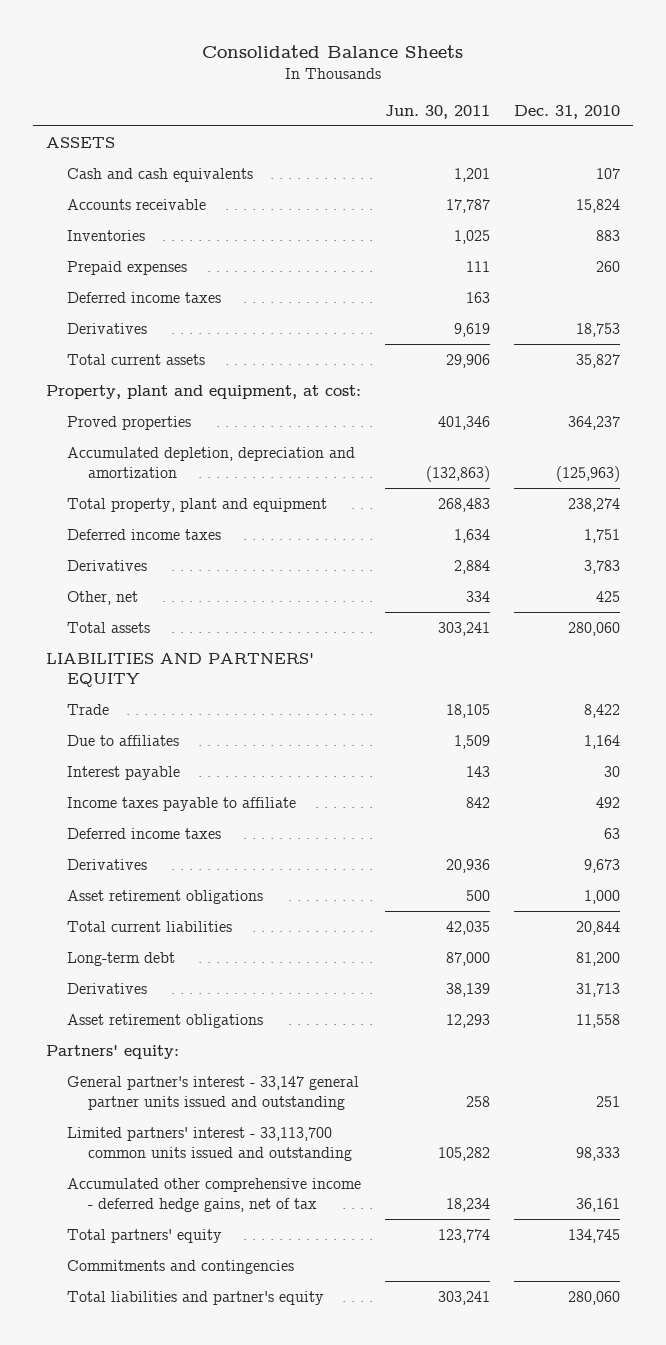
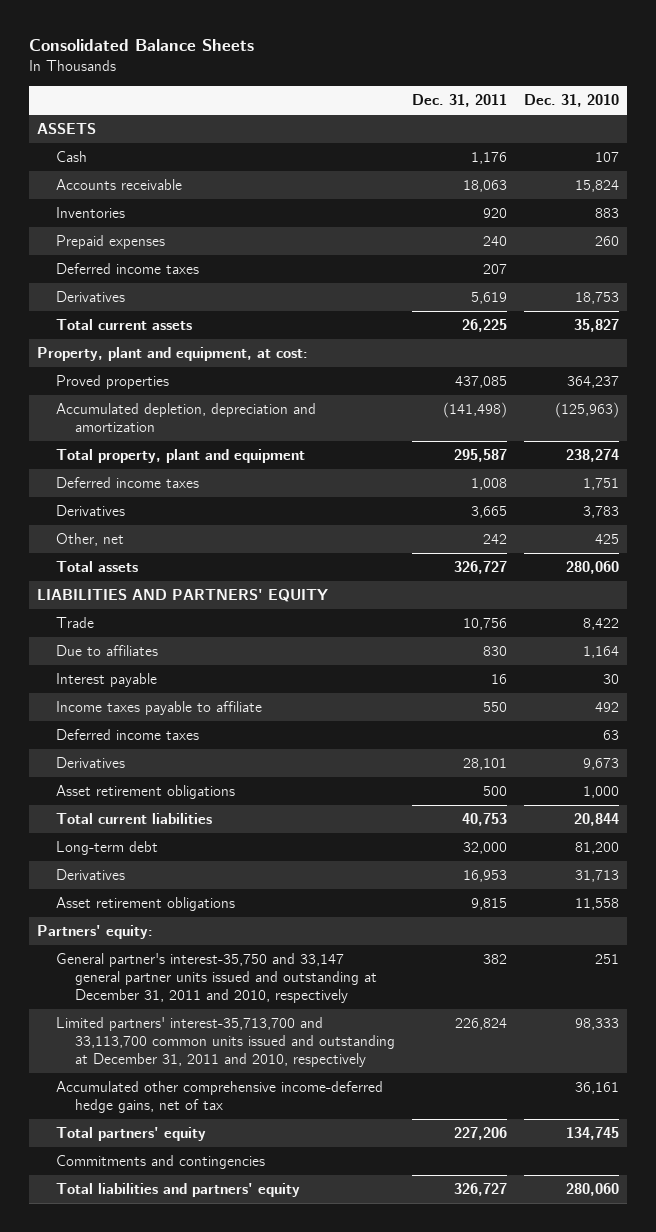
[385,104,491,119] Jun. 30, 2011 -> none
none -> [411,94,507,108] Dec. 31, 2011
[66,167,253,182] Cash and cash equivalents -> [55,151,87,163] Cash
[66,1075,359,1110] General partner's interest - 33,147 general partner units issued and outstanding -> [55,953,377,1004] General partner's interest-35,750 and 33,147 general partner units issued and outstanding at December 31, 2011 and 2010, respectively
[66,1126,352,1161] Limited partners' interest - 33,113,700 common units issued and outstanding -> [55,1017,395,1068] Limited partners' interest-35,713,700 and 33,113,700 common units issued and outstanding at December 31, 2011 and 2010, respectively
[66,1177,361,1212] Accumulated other comprehensive income - deferred hedge gains, net of tax -> [55,1081,383,1114] Accumulated other comprehensive income-deferred hedge gains, net of tax
[66,1290,324,1305] Total liabilities and partner's equity -> [55,1183,300,1198] Total liabilities and partners' equity

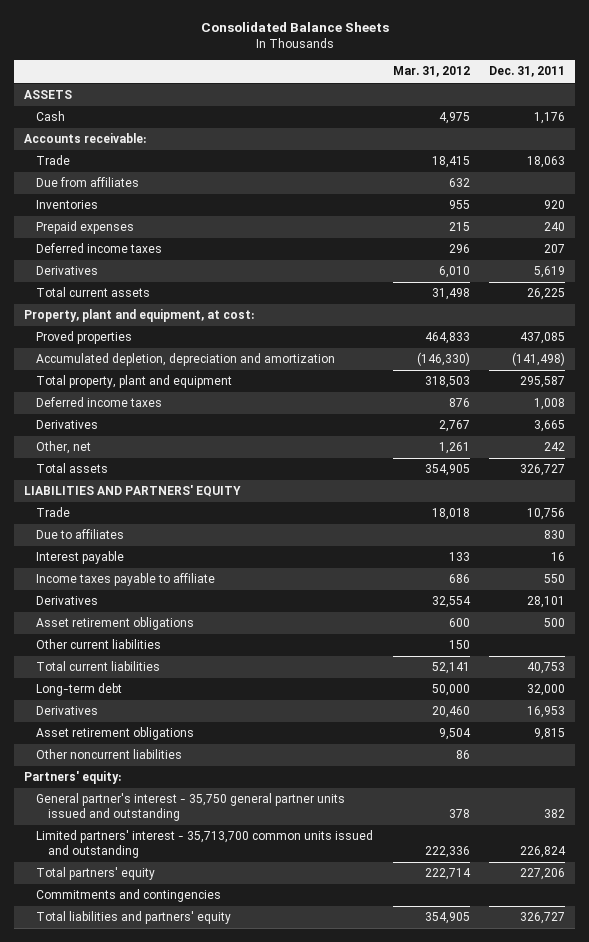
[523,94,619,108] Dec. 31, 2010 -> none
none -> [392,66,470,78] Mar. 31, 2012
none -> [23,133,146,144] Accounts receivable:
[55,179,182,191] Accounts receivable -> [36,155,71,166] Trade
none -> [36,177,140,188] Due from affiliates
[55,729,199,741] Deferred income taxes -> none
none -> [36,639,162,650] Other current liabilities
none -> [36,749,183,760] Other noncurrent liabilities
[55,1081,383,1114] Accumulated other comprehensive income-deferred hedge gains, net of tax -> none
[55,953,377,1004] General partner's interest-35,750 and 33,147 general partner units issued and outstanding at December 31, 2011 and 2010, respectively -> [36,793,346,821] General partner's interest - 35,750 general partner units issued and outstanding
[55,1017,395,1068] Limited partners' interest-35,713,700 and 33,113,700 common units issued and outstanding at December 31, 2011 and 2010, respectively -> [36,830,374,858] Limited partners' interest - 35,713,700 common units issued and outstanding

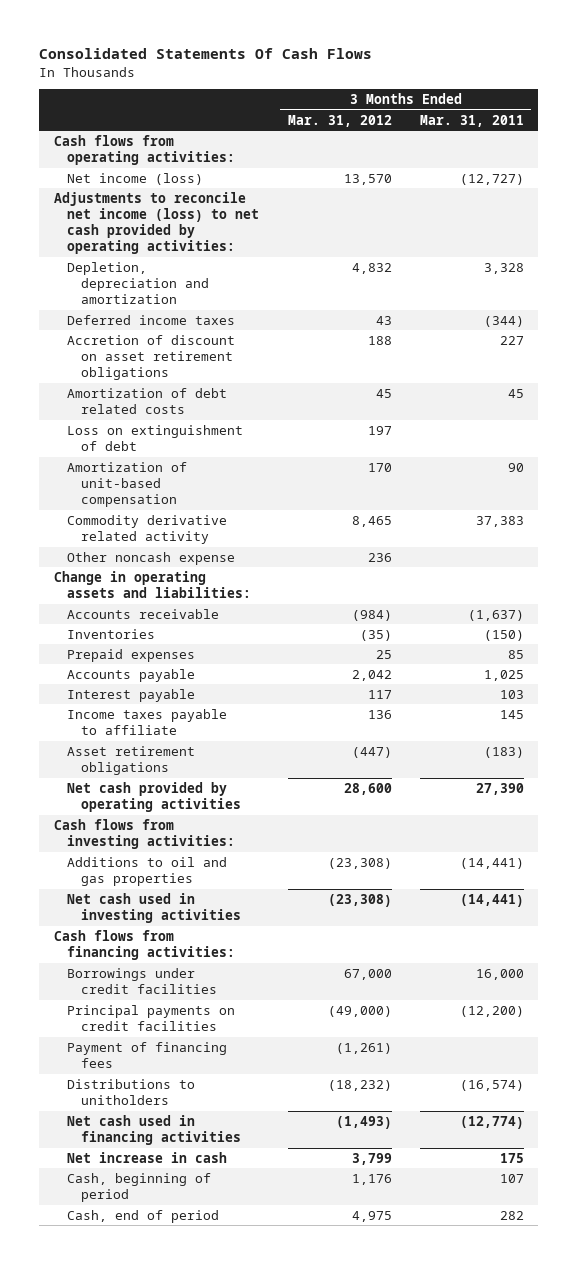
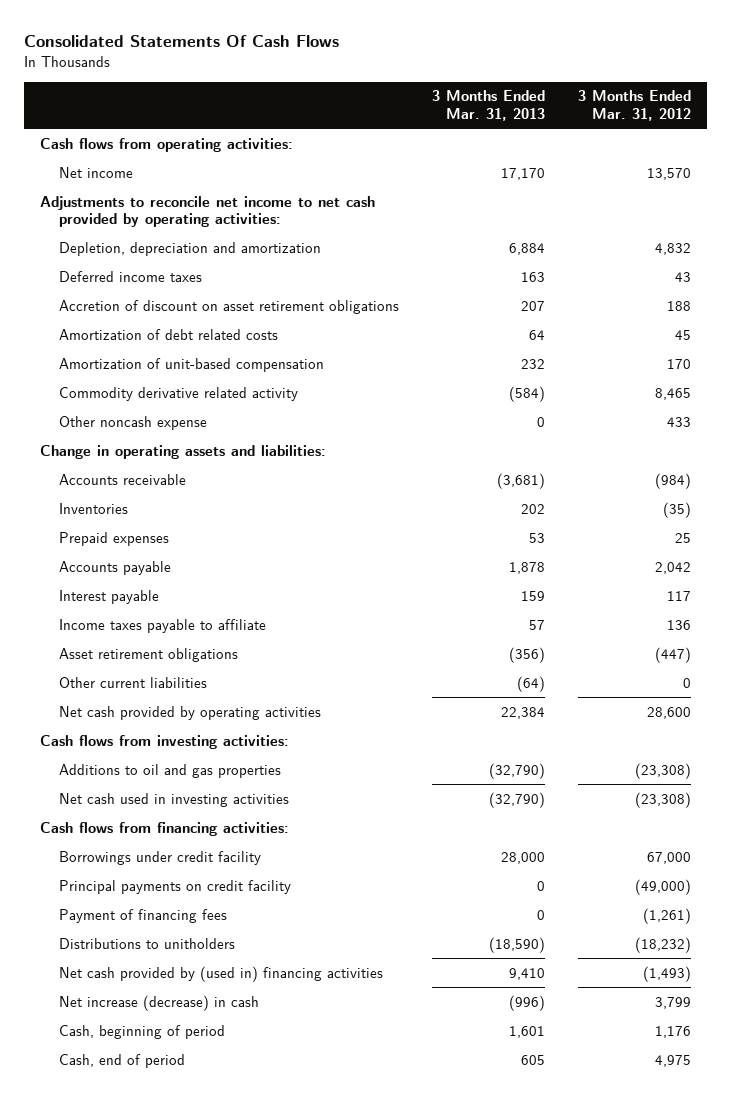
[419,114,524,127] Mar. 31, 2011 -> none
none -> [431,90,545,122] 3 Months Ended Mar. 31, 2013
[67,172,204,185] Net income (loss) -> [58,166,133,178] Net income
[53,191,260,254] Adjustments to reconcile net income (loss) to net cash provided by operating activities: -> [40,195,376,228] Adjustments to reconcile net income to net cash provided by operating activities:
[67,424,244,451] Loss on extinguishment of debt -> none
[367,552,392,562] 236 -> [666,416,691,427] 433
none -> [58,676,207,688] Other current liabilities
[67,967,217,994] Borrowings under credit facilities -> [58,850,261,865] Borrowings under credit facility
[67,1004,236,1031] Principal payments on credit facilities -> [58,879,291,894] Principal payments on credit facility
[67,1114,241,1145] Net cash used in financing activities -> [58,965,383,982] Net cash provided by (used in) financing activities
[67,1151,228,1163] Net increase in cash -> [58,994,259,1011] Net increase (decrease) in cash

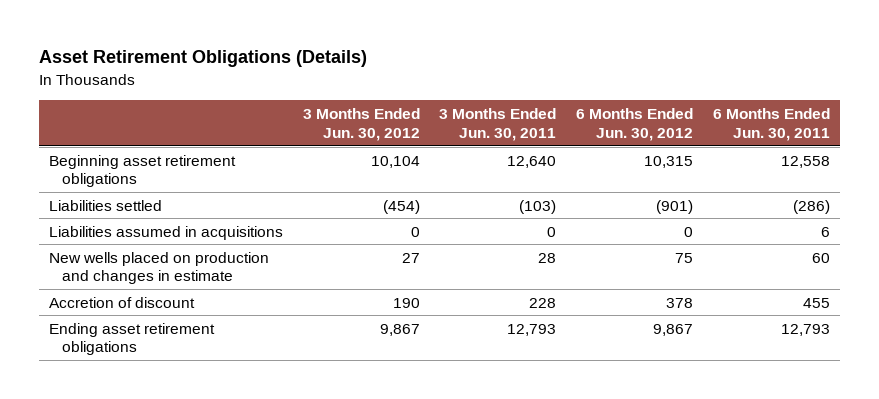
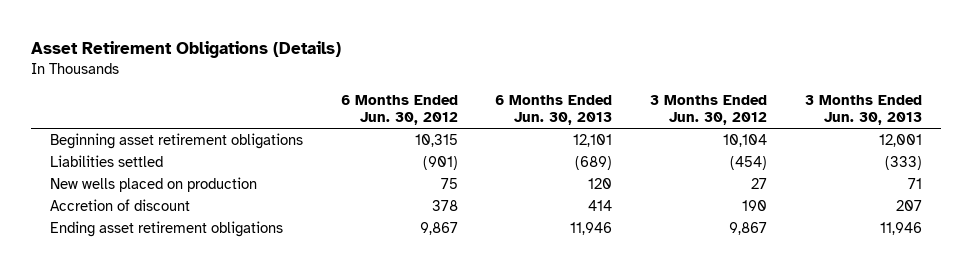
[439,107,557,141] 3 Months Ended Jun. 30, 2011 -> none
[712,107,830,141] 6 Months Ended Jun. 30, 2011 -> none
none -> [495,94,613,126] 6 Months Ended Jun. 30, 2013
none -> [805,94,923,126] 3 Months Ended Jun. 30, 2013
[48,225,283,240] Liabilities assumed in acquisitions -> none
[48,251,269,285] New wells placed on production and changes in estimate -> [49,176,257,192] New wells placed on production

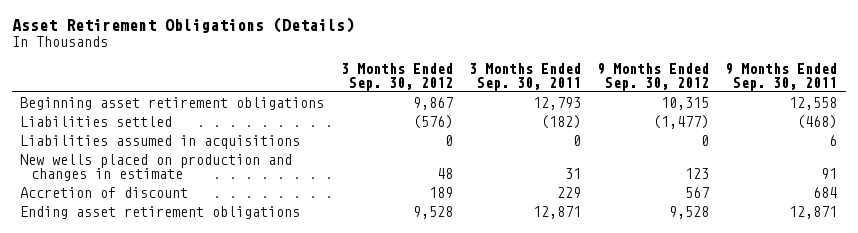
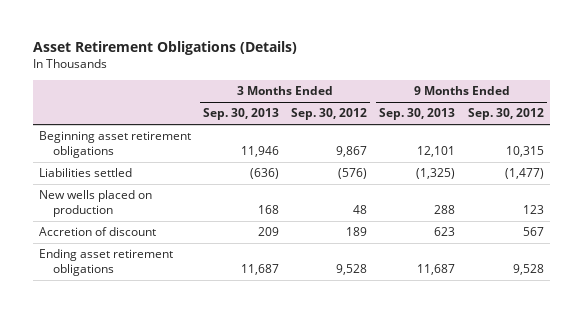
[468,62,581,91] 3 Months Ended Sep. 30, 2011 -> none
[725,62,838,91] 9 Months Ended Sep. 30, 2011 -> none
none -> [203,108,280,121] Sep. 30, 2013
none -> [379,108,456,121] Sep. 30, 2013
[20,134,301,149] Liabilities assumed in acquisitions -> none
[20,153,293,181] New wells placed on production and changes in estimate -> [39,190,153,217] New wells placed on production

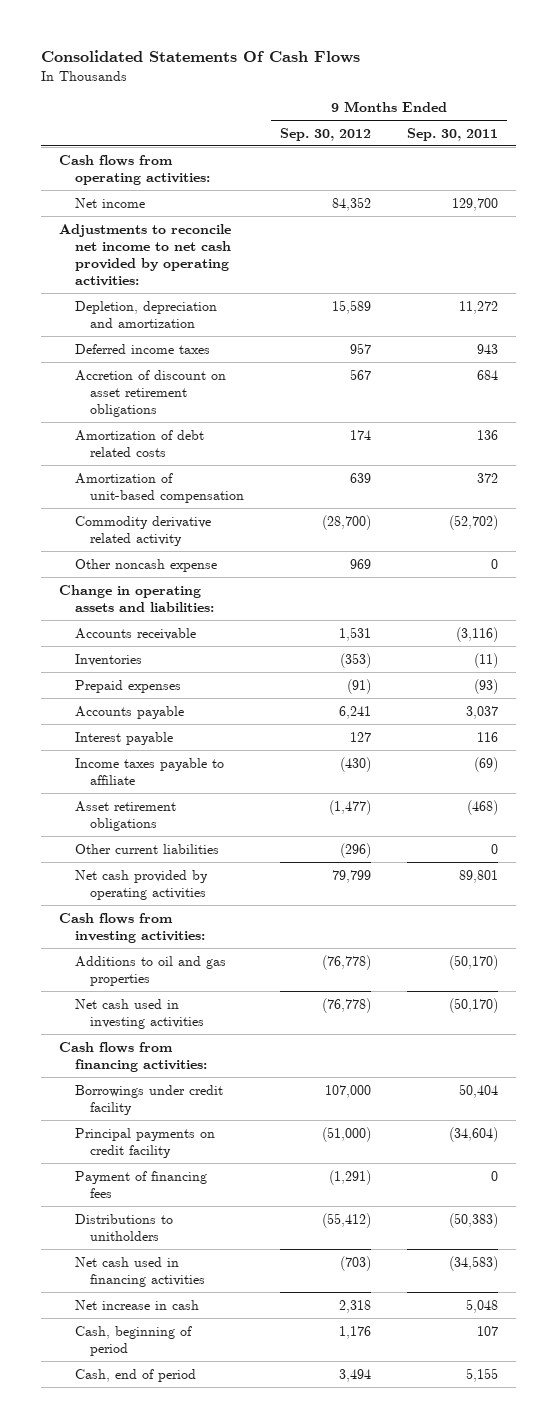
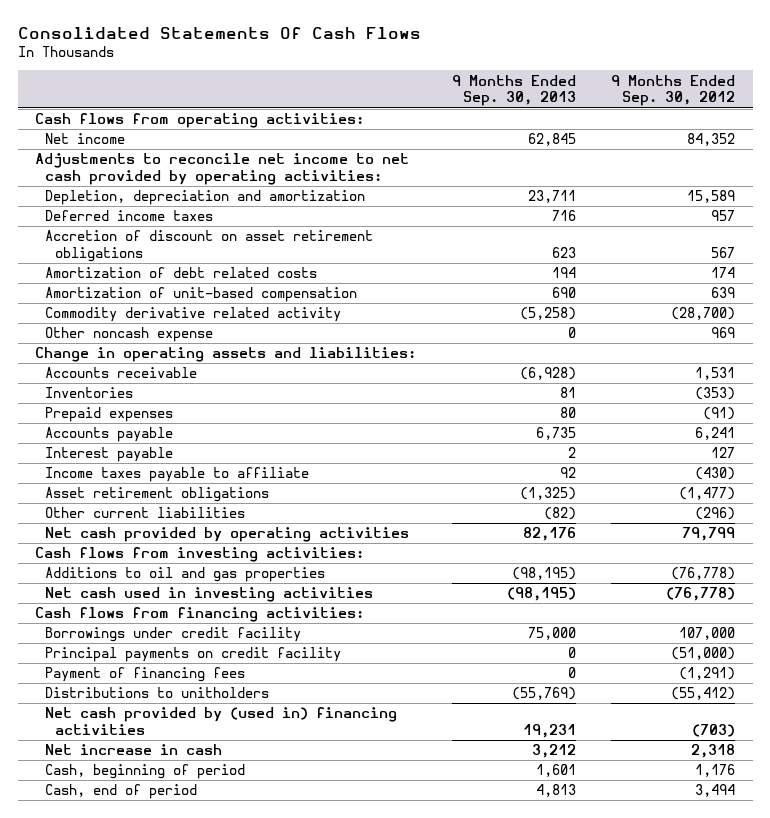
[407,127,499,141] Sep. 30, 2011 -> none
none -> [451,74,576,107] 9 Months Ended Sep. 30, 2013
[74,1256,206,1287] Net cash used in financing activities -> [45,707,398,736] Net cash provided by (used in) financing activities

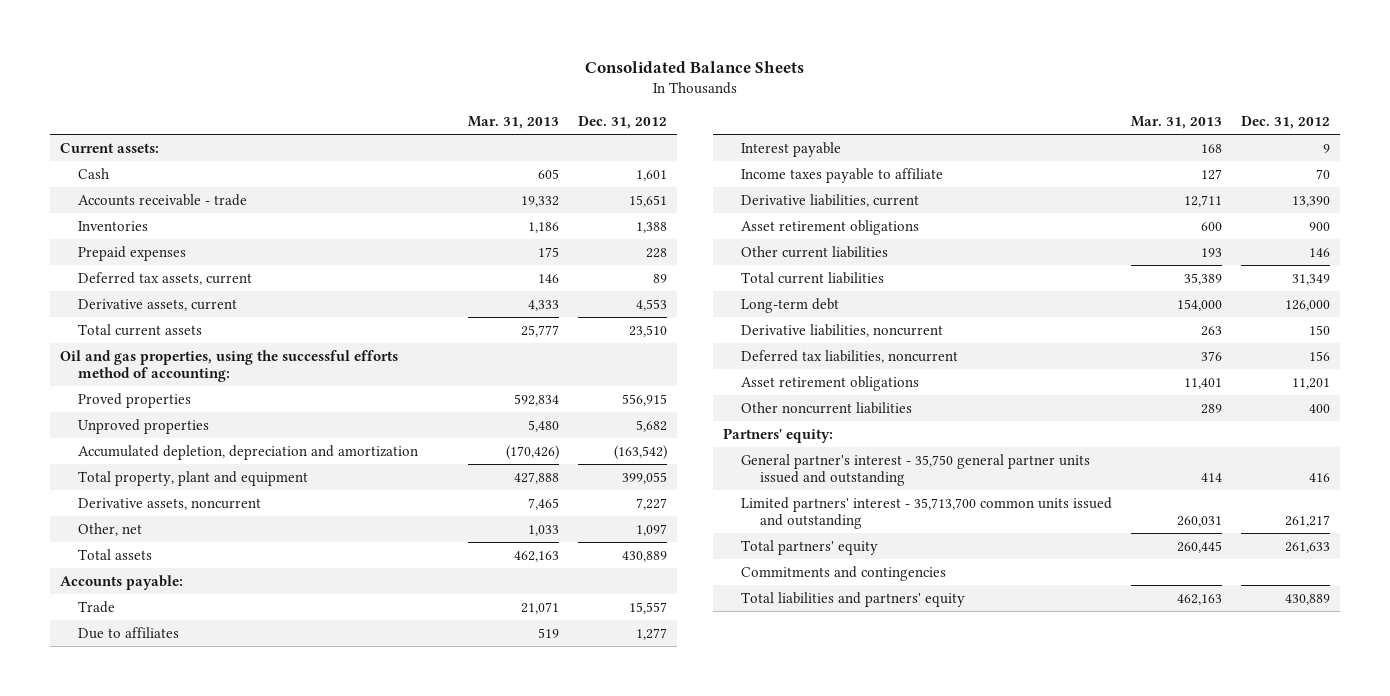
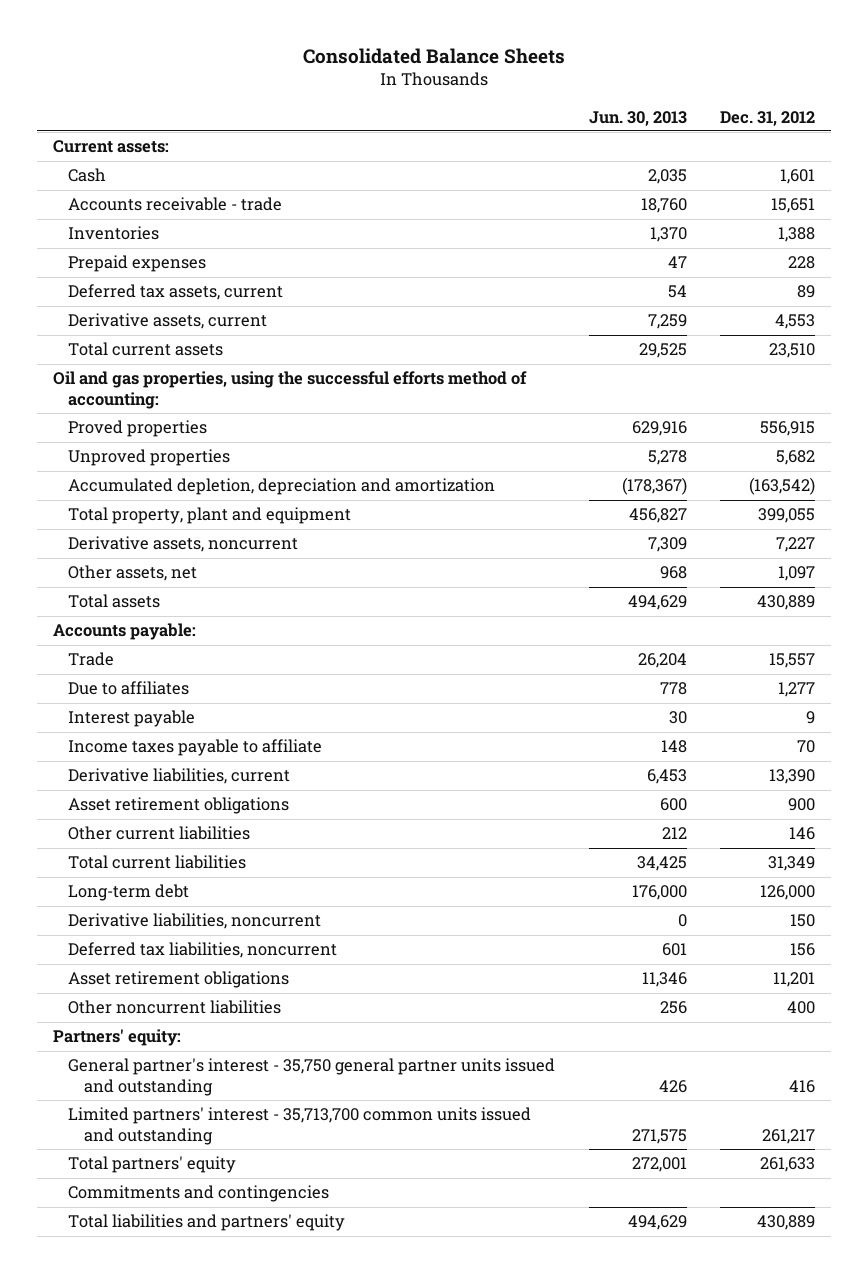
[468,115,560,129] Mar. 31, 2013 -> none
none -> [588,110,687,126] Jun. 30, 2013
[78,522,143,536] Other, net -> [68,565,198,582] Other assets, net

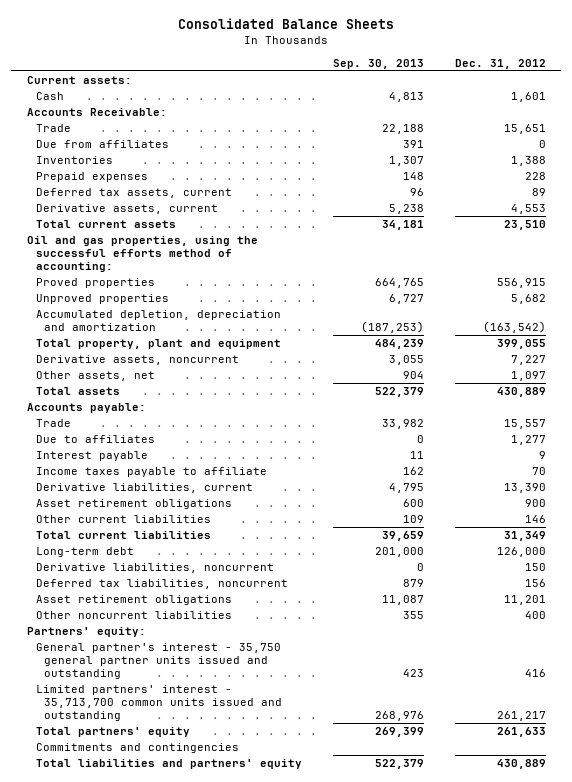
[588,110,687,126] Jun. 30, 2013 -> none
none -> [332,58,424,69] Sep. 30, 2013
none -> [26,108,167,117] Accounts Receivable:
[68,197,283,212] Accounts receivable - trade -> [35,124,71,133] Trade
none -> [35,140,169,149] Due from affiliates

